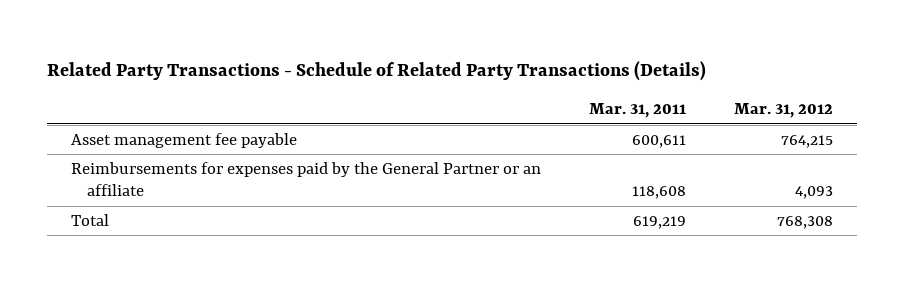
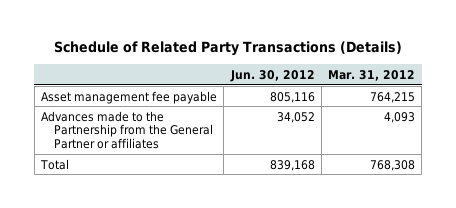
[47,60,707,81] Related Party Transactions - Schedule of Related Party Transactions (Details) -> [54,41,403,57] Schedule of Related Party Transactions (Details)
[589,103,687,119] Mar. 31, 2011 -> none
none -> [229,69,315,82] Jun. 30, 2012
[71,161,542,197] Reimbursements for expenses paid by the General Partner or an affiliate -> [40,110,213,149] Advances made to the Partnership from the General Partner or affiliates

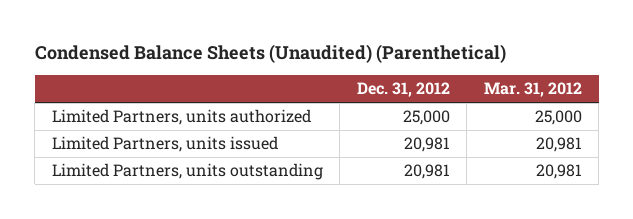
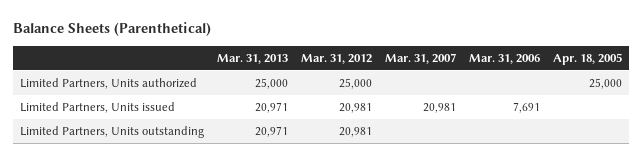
[34,44,506,64] Condensed Balance Sheets (Unaudited) (Parenthetical) -> [13,21,212,36] Balance Sheets (Parenthetical)
[356,82,450,98] Dec. 31, 2012 -> none
none -> [216,53,288,64] Mar. 31, 2013
none -> [385,52,457,64] Mar. 31, 2007
none -> [469,53,541,64] Mar. 31, 2006
none -> [553,52,623,65] Apr. 18, 2005
[51,109,311,126] Limited Partners, units authorized -> [19,78,197,90] Limited Partners, Units authorized
[51,136,278,153] Limited Partners, units issued -> [19,102,175,114] Limited Partners, Units issued
[51,163,323,181] Limited Partners, units outstanding -> [19,126,204,139] Limited Partners, Units outstanding

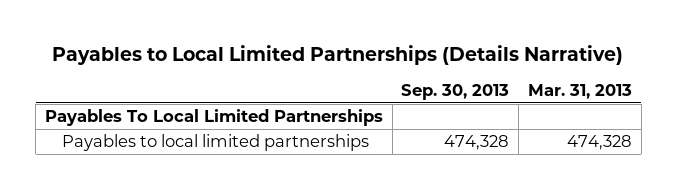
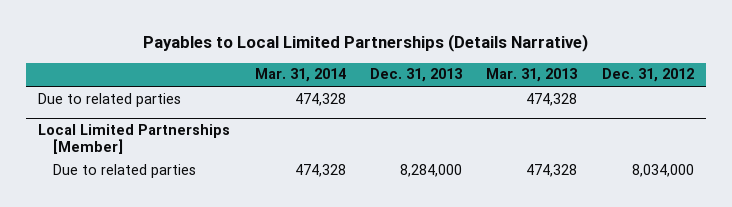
[401,83,510,100] Sep. 30, 2013 -> none
none -> [254,68,346,83] Mar. 31, 2014
none -> [370,68,463,83] Dec. 31, 2013
none -> [601,68,694,83] Dec. 31, 2012
[44,109,383,127] Payables To Local Limited Partnerships -> none
[61,134,369,152] Payables to local limited partnerships -> [38,92,182,107] Due to related parties
none -> [38,124,231,154] Local Limited Partnerships [Member]
none -> [52,163,196,178] Due to related parties

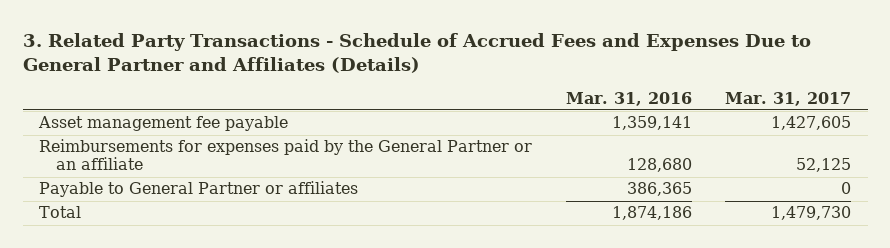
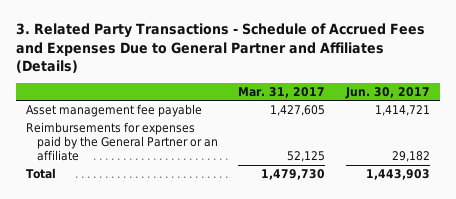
[565,91,692,106] Mar. 31, 2016 -> none
none -> [344,86,430,99] Jun. 30, 2017
[39,181,359,198] Payable to General Partner or affiliates -> none

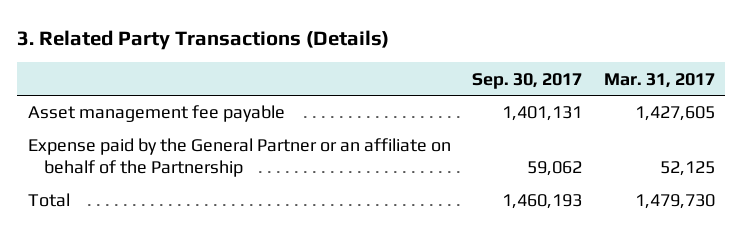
[16,23,426,73] 3. Related Party Transactions - Schedule of Accrued Fees and Expenses Due to General Partner and Affiliates (Details) -> [17,29,390,50] 3. Related Party Transactions (Details)
[344,86,430,99] Jun. 30, 2017 -> none
none -> [472,72,583,89] Sep. 30, 2017
[26,122,219,162] Reimbursements for expenses paid by the General Partner or an affiliate -> [27,138,451,178] Expense paid by the General Partner or an affiliate on behalf of the Partnership

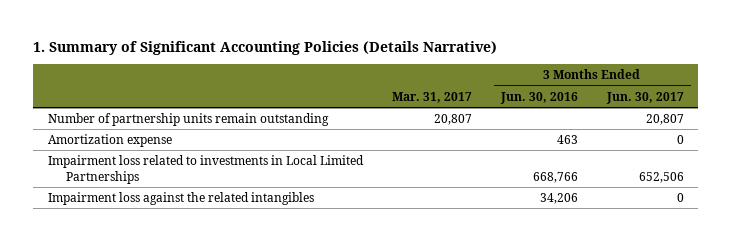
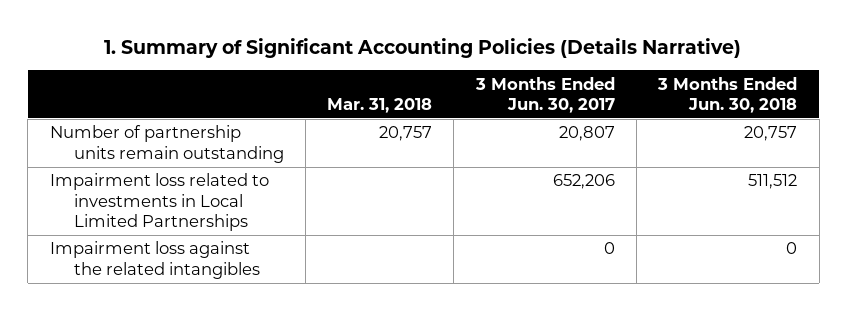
[391,91,472,103] Mar. 31, 2017 -> none
[499,91,578,104] Jun. 30, 2016 -> none
none -> [327,97,433,113] Mar. 31, 2018
none -> [657,76,798,113] 3 Months Ended Jun. 30, 2018
[47,134,172,148] Amortization expense -> none
[638,171,684,183] 652,506 -> [552,174,615,190] 652,206

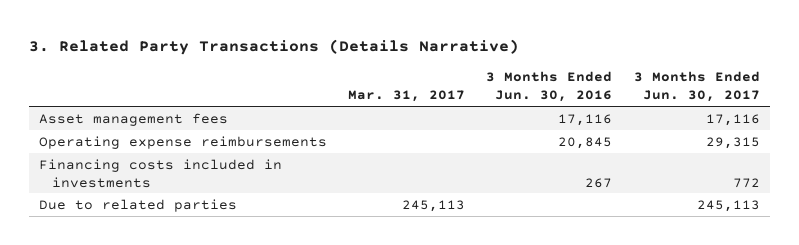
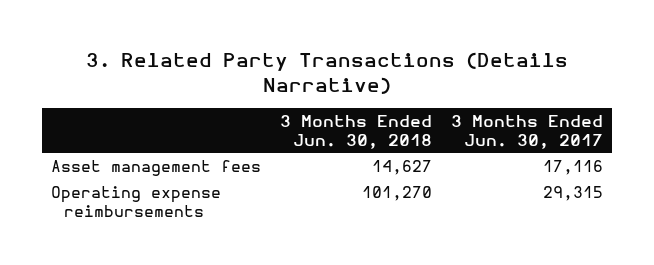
[348,90,466,103] Mar. 31, 2017 -> none
[486,71,613,103] 3 Months Ended Jun. 30, 2016 -> none
none -> [280,114,433,149] 3 Months Ended Jun. 30, 2018
[39,158,283,188] Financing costs included in investments -> none
[39,198,238,212] Due to related parties -> none

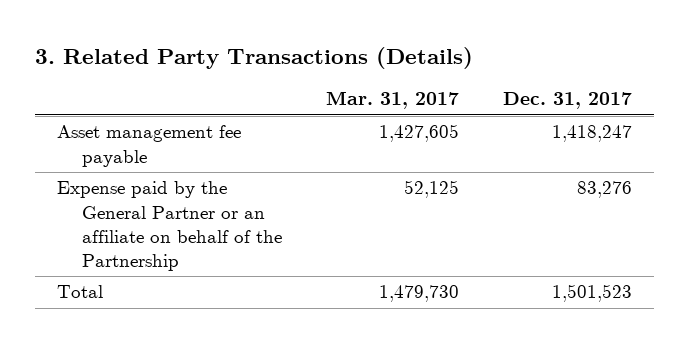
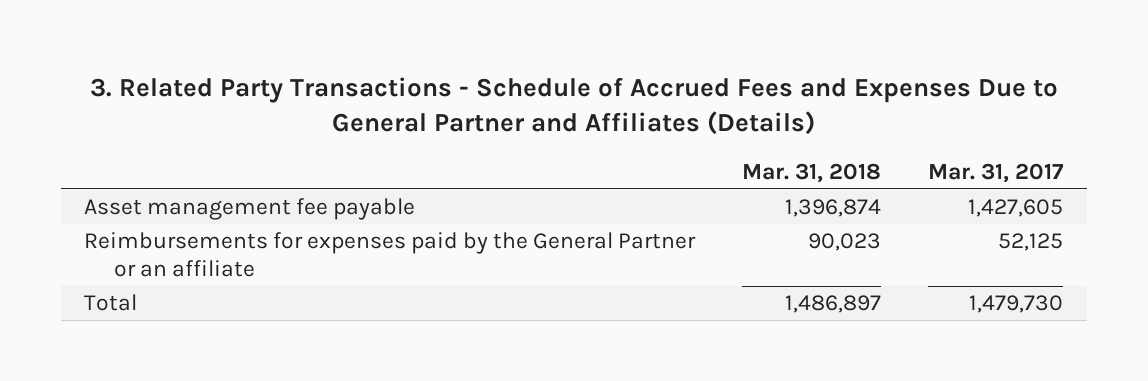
[35,47,474,70] 3. Related Party Transactions (Details) -> [89,76,1058,136] 3. Related Party Transactions - Schedule of Accrued Fees and Expenses Due to General Partner and Affiliates (Details)
[503,92,633,110] Dec. 31, 2017 -> none
none -> [742,162,882,183] Mar. 31, 2018
[57,181,283,271] Expense paid by the General Partner or an affiliate on behalf of the Partnership -> [84,232,697,277] Reimbursements for expenses paid by the General Partner or an affiliate

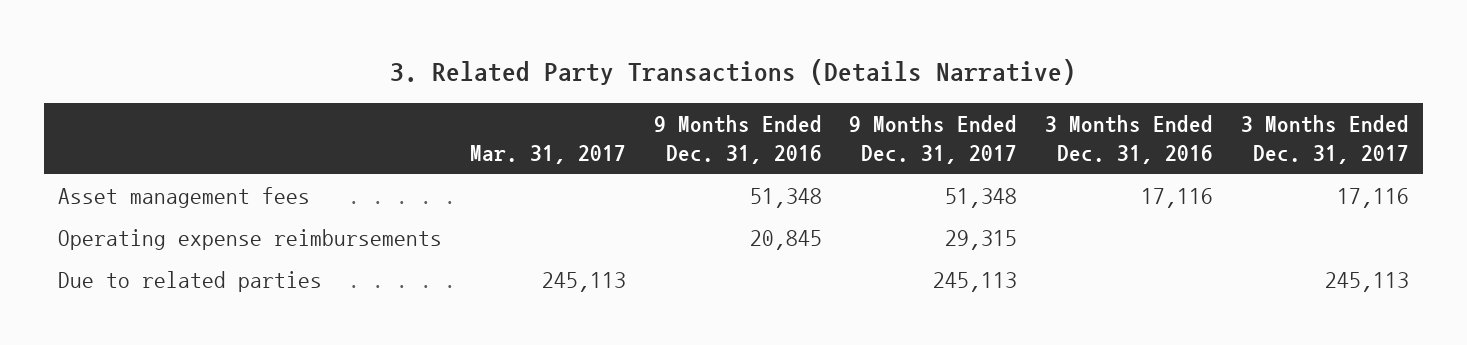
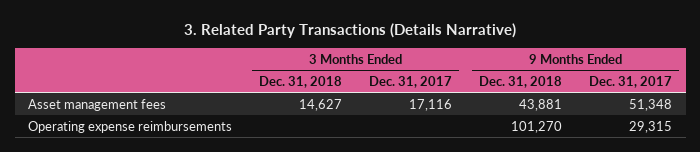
[469,145,626,165] Mar. 31, 2017 -> none
[653,115,822,165] 9 Months Ended Dec. 31, 2016 -> none
[1045,115,1214,165] 3 Months Ended Dec. 31, 2016 -> none
none -> [259,75,343,88] Dec. 31, 2018
none -> [479,75,563,88] Dec. 31, 2018
[57,271,322,293] Due to related parties -> none

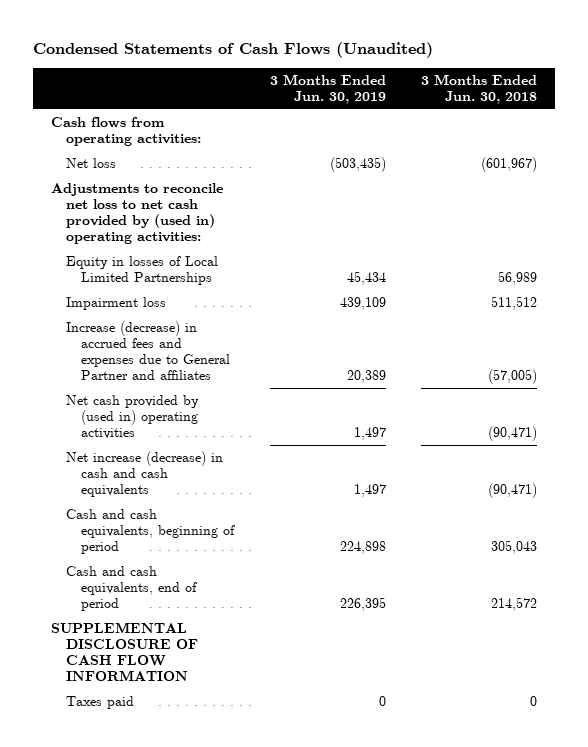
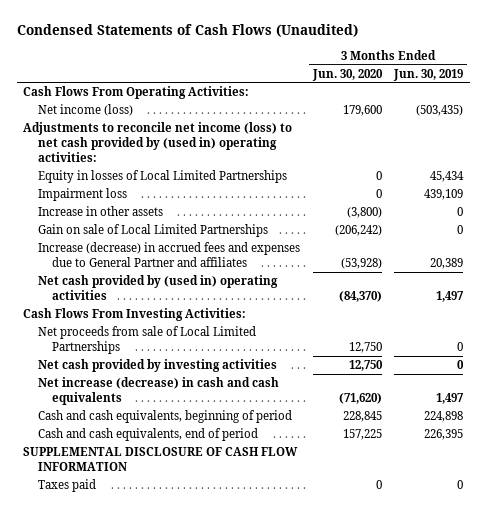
[421,74,538,105] 3 Months Ended Jun. 30, 2018 -> none
none -> [311,68,383,81] Jun. 30, 2020
[50,117,201,147] Cash flows from operating activities: -> [23,86,250,100] Cash Flows From Operating Activities:
[65,158,116,169] Net loss -> [37,104,133,117] Net income (loss)
[50,183,223,245] Adjustments to reconcile net loss to net cash provided by (used in) operating activities: -> [23,122,293,163] Adjustments to reconcile net income (loss) to net cash provided by (used in) operating activities:
none -> [37,206,163,217] Increase in other assets
none -> [37,224,268,238] Gain on sale of Local Limited Partnerships
none -> [23,308,247,322] Cash Flows From Investing Activities:
none -> [37,326,256,355] Net proceeds from sale of Local Limited Partnerships
none -> [37,359,277,373] Net cash provided by investing activities

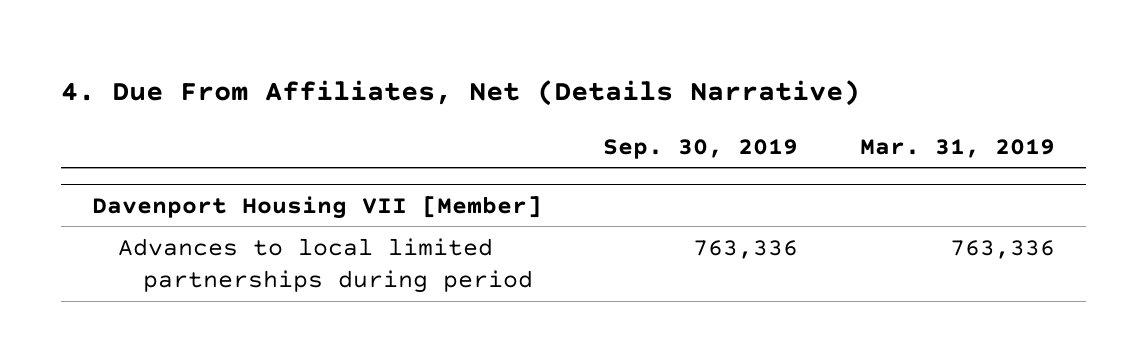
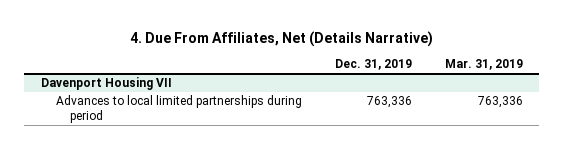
[603,138,799,159] Sep. 30, 2019 -> none
none -> [334,59,412,71] Dec. 31, 2019
[91,195,542,219] Davenport Housing VII [Member] -> [40,77,172,91] Davenport Housing VII

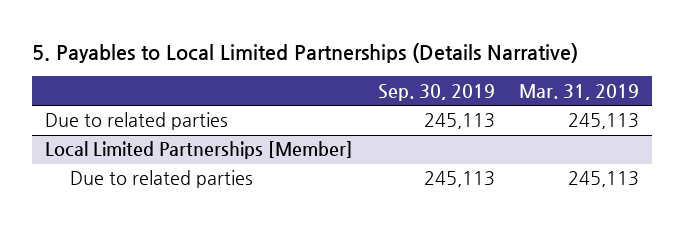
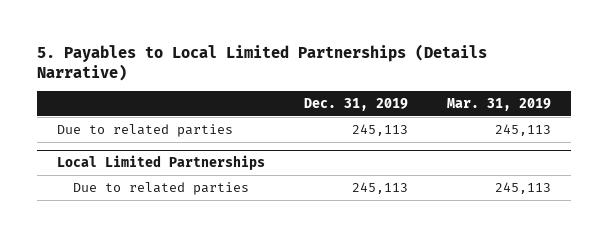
[377,83,495,101] Sep. 30, 2019 -> none
none -> [303,97,408,111] Dec. 31, 2019
[44,141,353,160] Local Limited Partnerships [Member] -> [56,155,265,171] Local Limited Partnerships

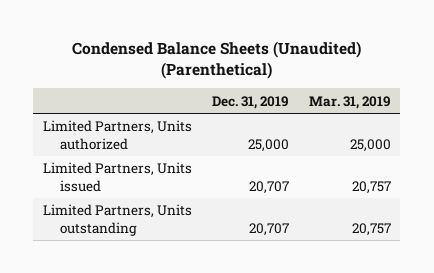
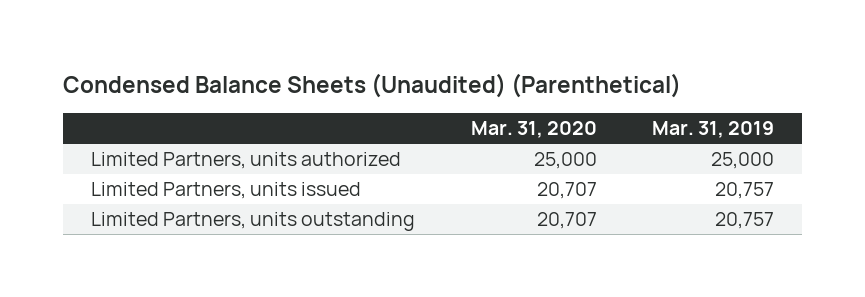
[211,95,289,109] Dec. 31, 2019 -> none
none -> [470,121,597,139] Mar. 31, 2020
[43,120,193,150] Limited Partners, Units authorized -> [90,152,401,170] Limited Partners, units authorized
[43,162,193,192] Limited Partners, Units issued -> [90,182,361,200] Limited Partners, units issued
[43,204,193,236] Limited Partners, Units outstanding -> [90,212,415,232] Limited Partners, units outstanding

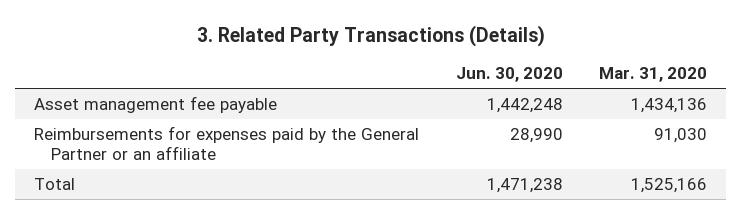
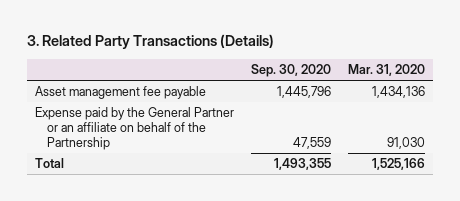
[455,67,563,83] Jun. 30, 2020 -> none
none -> [250,64,331,78] Sep. 30, 2020
[33,126,419,161] Reimbursements for expenses paid by the General Partner or an affiliate -> [35,107,235,150] Expense paid by the General Partner or an affiliate on behalf of the Partnership

